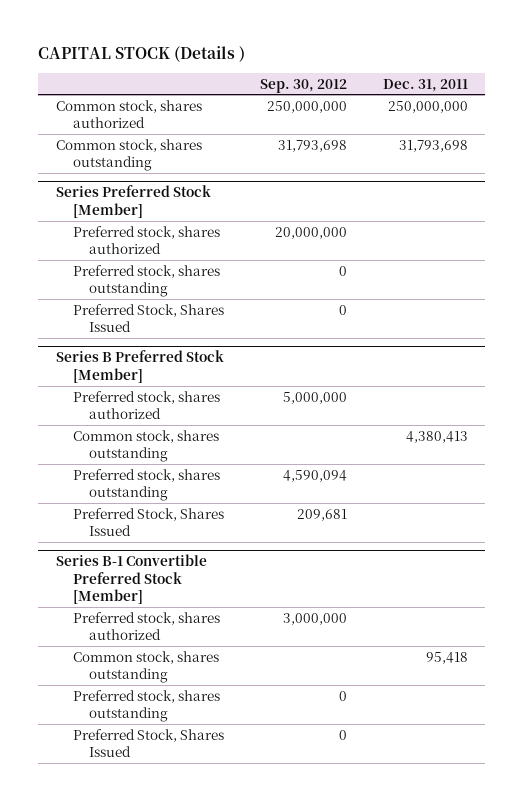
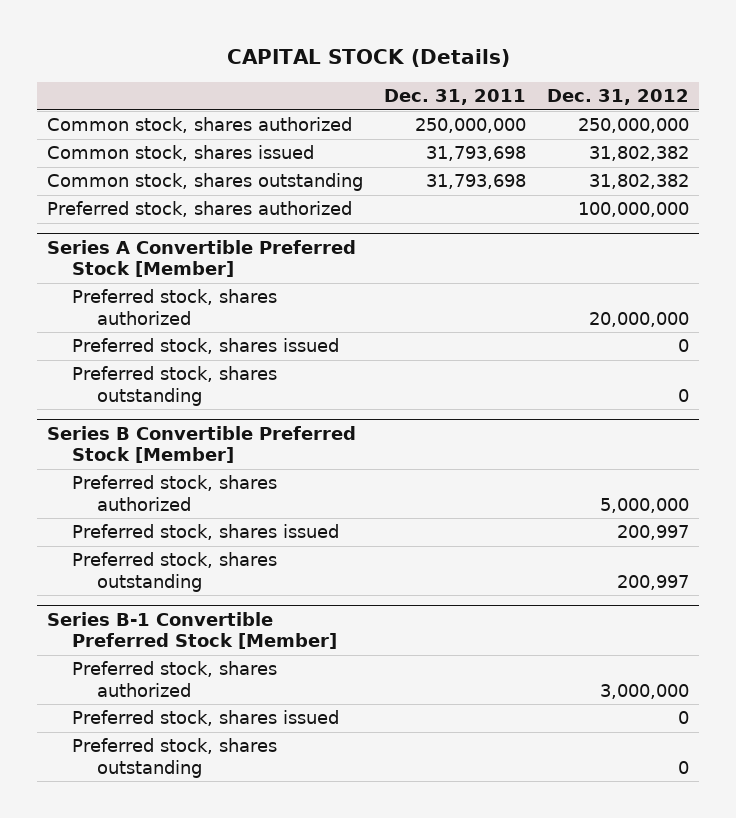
[38,46,246,63] CAPITAL STOCK (Details ) -> [227,49,511,68] CAPITAL STOCK (Details)
[259,78,347,93] Sep. 30, 2012 -> none
none -> [546,89,689,106] Dec. 31, 2012
none -> [47,145,315,162] Common stock, shares issued
none -> [47,201,353,218] Preferred stock, shares authorized
[56,185,212,218] Series Preferred Stock [Member] -> [47,240,357,278] Series A Convertible Preferred Stock [Member]
none -> [72,338,340,355] Preferred stock, shares issued
[72,303,224,333] Preferred Stock, Shares Issued -> none
[56,350,225,383] Series B Preferred Stock [Member] -> [47,426,357,464] Series B Convertible Preferred Stock [Member]
[72,429,219,463] Common stock, shares outstanding -> none
none -> [72,524,340,541] Preferred stock, shares issued
[72,507,224,537] Preferred Stock, Shares Issued -> none
[72,650,219,684] Common stock, shares outstanding -> none
none -> [72,710,340,727] Preferred stock, shares issued
[72,728,224,758] Preferred Stock, Shares Issued -> none

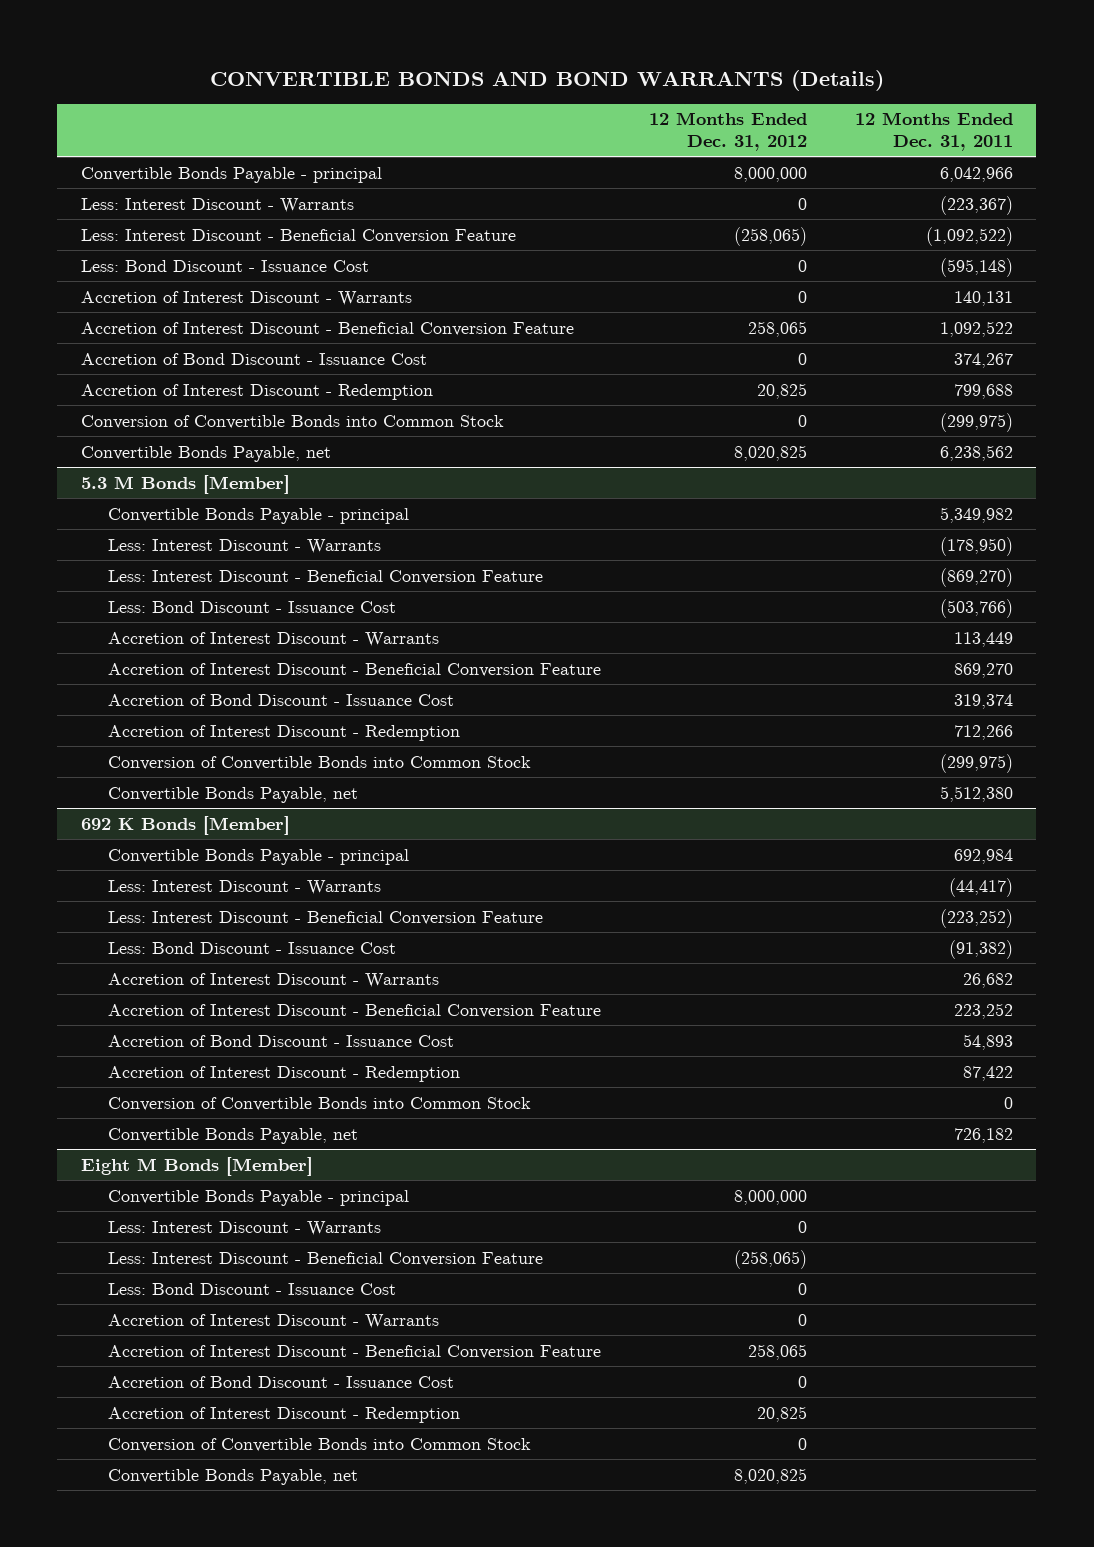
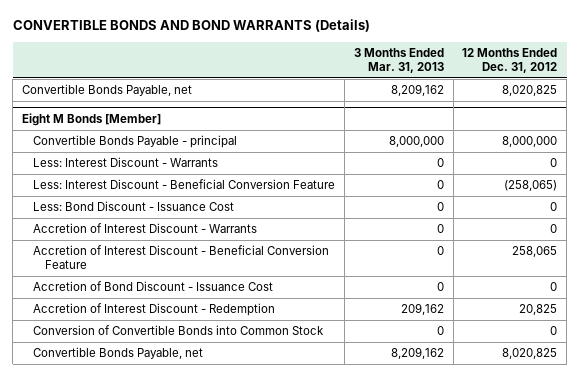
[854,112,1013,152] 12 Months Ended Dec. 31, 2011 -> none
none -> [353,47,444,73] 3 Months Ended Mar. 31, 2013
[81,166,383,183] Convertible Bonds Payable - principal -> none
[81,197,355,213] Less: Interest Discount - Warrants -> none
[81,228,517,243] Less: Interest Discount - Beneficial Conversion Feature -> none
[81,259,370,272] Less: Bond Discount - Issuance Cost -> none
[81,290,413,306] Accretion of Interest Discount - Warrants -> none
[81,321,575,336] Accretion of Interest Discount - Beneficial Conversion Feature -> none
[81,352,428,365] Accretion of Bond Discount - Issuance Cost -> none
[81,383,434,400] Accretion of Interest Discount - Redemption -> none
[81,414,505,429] Conversion of Convertible Bonds into Common Stock -> none
[81,474,291,494] 5.3 M Bonds [Member] -> none
[108,507,410,524] Convertible Bonds Payable - principal -> none
[108,538,382,554] Less: Interest Discount - Warrants -> none
[108,569,544,584] Less: Interest Discount - Beneficial Conversion Feature -> none
[108,600,397,613] Less: Bond Discount - Issuance Cost -> none
[108,631,440,647] Accretion of Interest Discount - Warrants -> none
[108,662,602,677] Accretion of Interest Discount - Beneficial Conversion Feature -> none
[108,693,455,706] Accretion of Bond Discount - Issuance Cost -> none
[108,724,461,741] Accretion of Interest Discount - Redemption -> none
[108,755,532,770] Conversion of Convertible Bonds into Common Stock -> none
[108,786,359,803] Convertible Bonds Payable, net -> none
[81,815,291,835] 692 K Bonds [Member] -> none
[108,848,410,865] Convertible Bonds Payable - principal -> none
[108,879,382,895] Less: Interest Discount - Warrants -> none
[108,910,544,925] Less: Interest Discount - Beneficial Conversion Feature -> none
[108,941,397,954] Less: Bond Discount - Issuance Cost -> none
[108,972,440,988] Accretion of Interest Discount - Warrants -> none
[108,1003,602,1018] Accretion of Interest Discount - Beneficial Conversion Feature -> none
[108,1034,455,1047] Accretion of Bond Discount - Issuance Cost -> none
[108,1065,461,1082] Accretion of Interest Discount - Redemption -> none
[108,1096,532,1111] Conversion of Convertible Bonds into Common Stock -> none
[108,1127,359,1144] Convertible Bonds Payable, net -> none

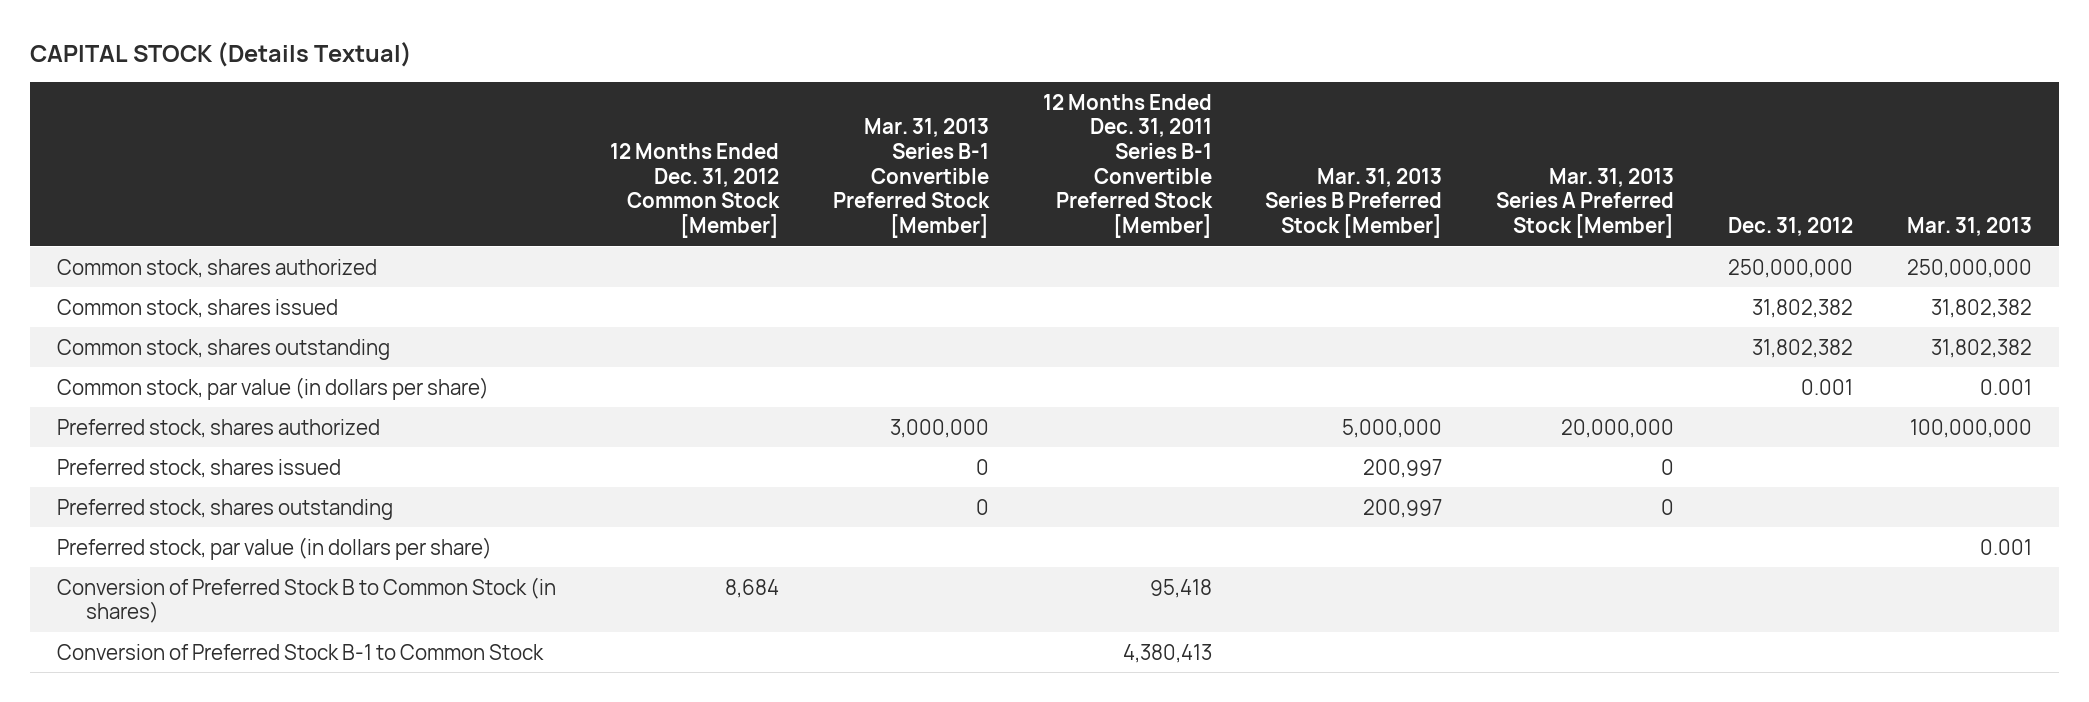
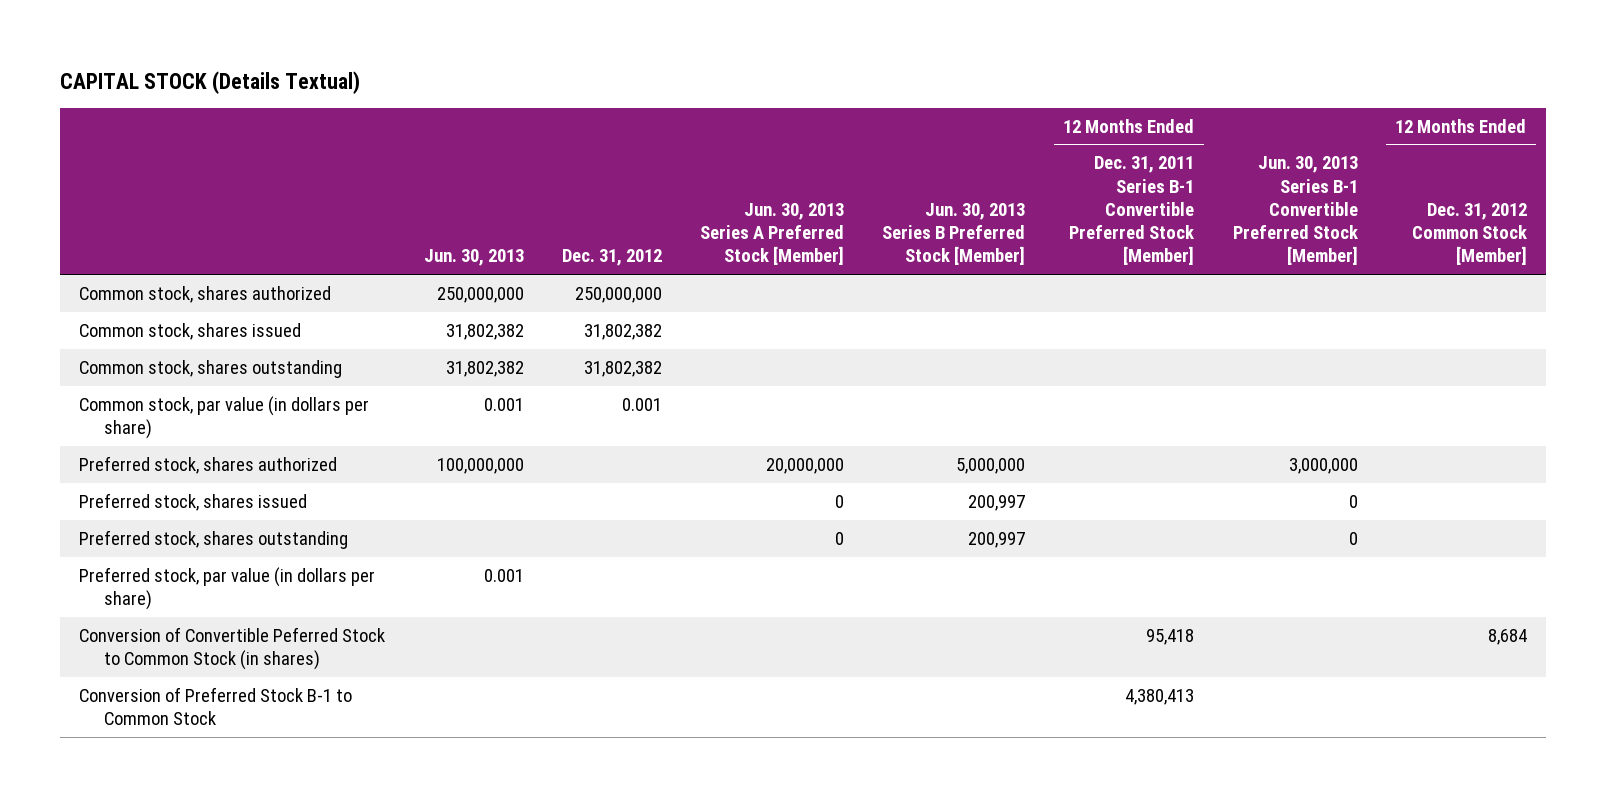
[832,118,990,239] Mar. 31, 2013 Series B-1 Convertible Preferred Stock [Member] -> none
[1265,167,1443,239] Mar. 31, 2013 Series B Preferred Stock [Member] -> none
[1496,167,1675,239] Mar. 31, 2013 Series A Preferred Stock [Member] -> none
[1906,217,2032,237] Mar. 31, 2013 -> none
none -> [423,249,524,267] Jun. 30, 2013
none -> [699,202,844,266] Jun. 30, 2013 Series A Preferred Stock [Member]
none -> [882,202,1026,266] Jun. 30, 2013 Series B Preferred Stock [Member]
none -> [1232,156,1358,266] Jun. 30, 2013 Series B-1 Convertible Preferred Stock [Member]
[57,576,557,624] Conversion of Preferred Stock B to Common Stock (in shares) -> [79,626,386,671] Conversion of Convertible Peferred Stock to Common Stock (in shares)

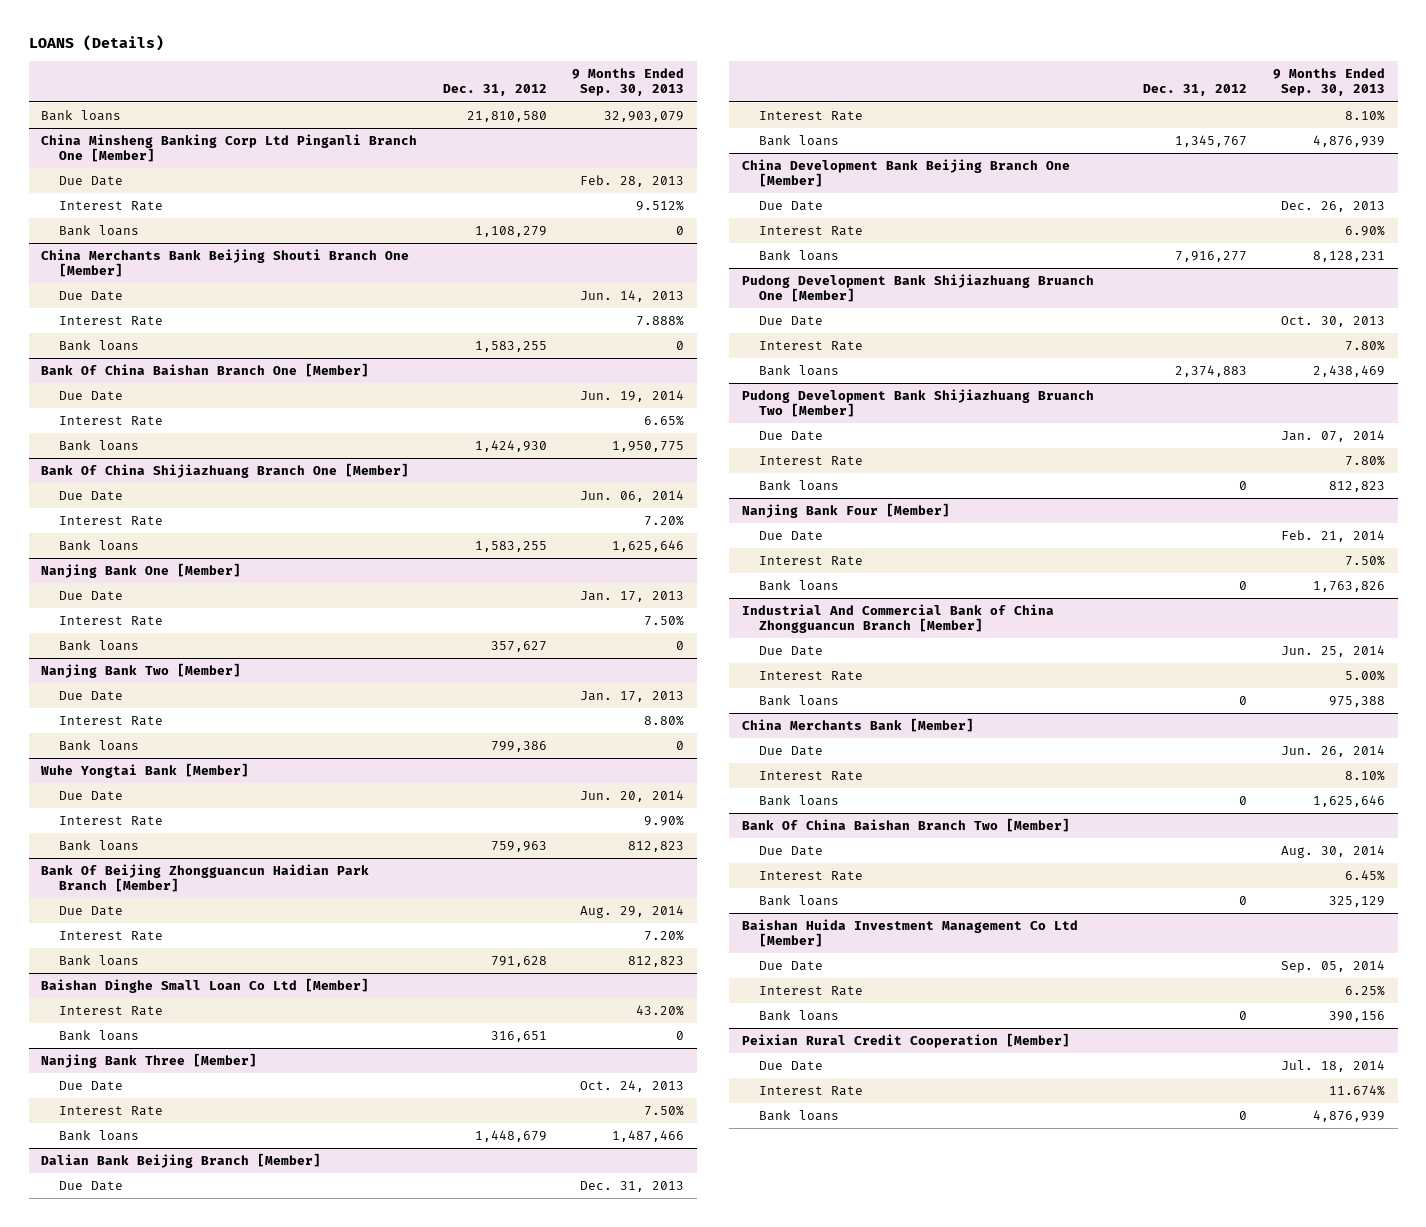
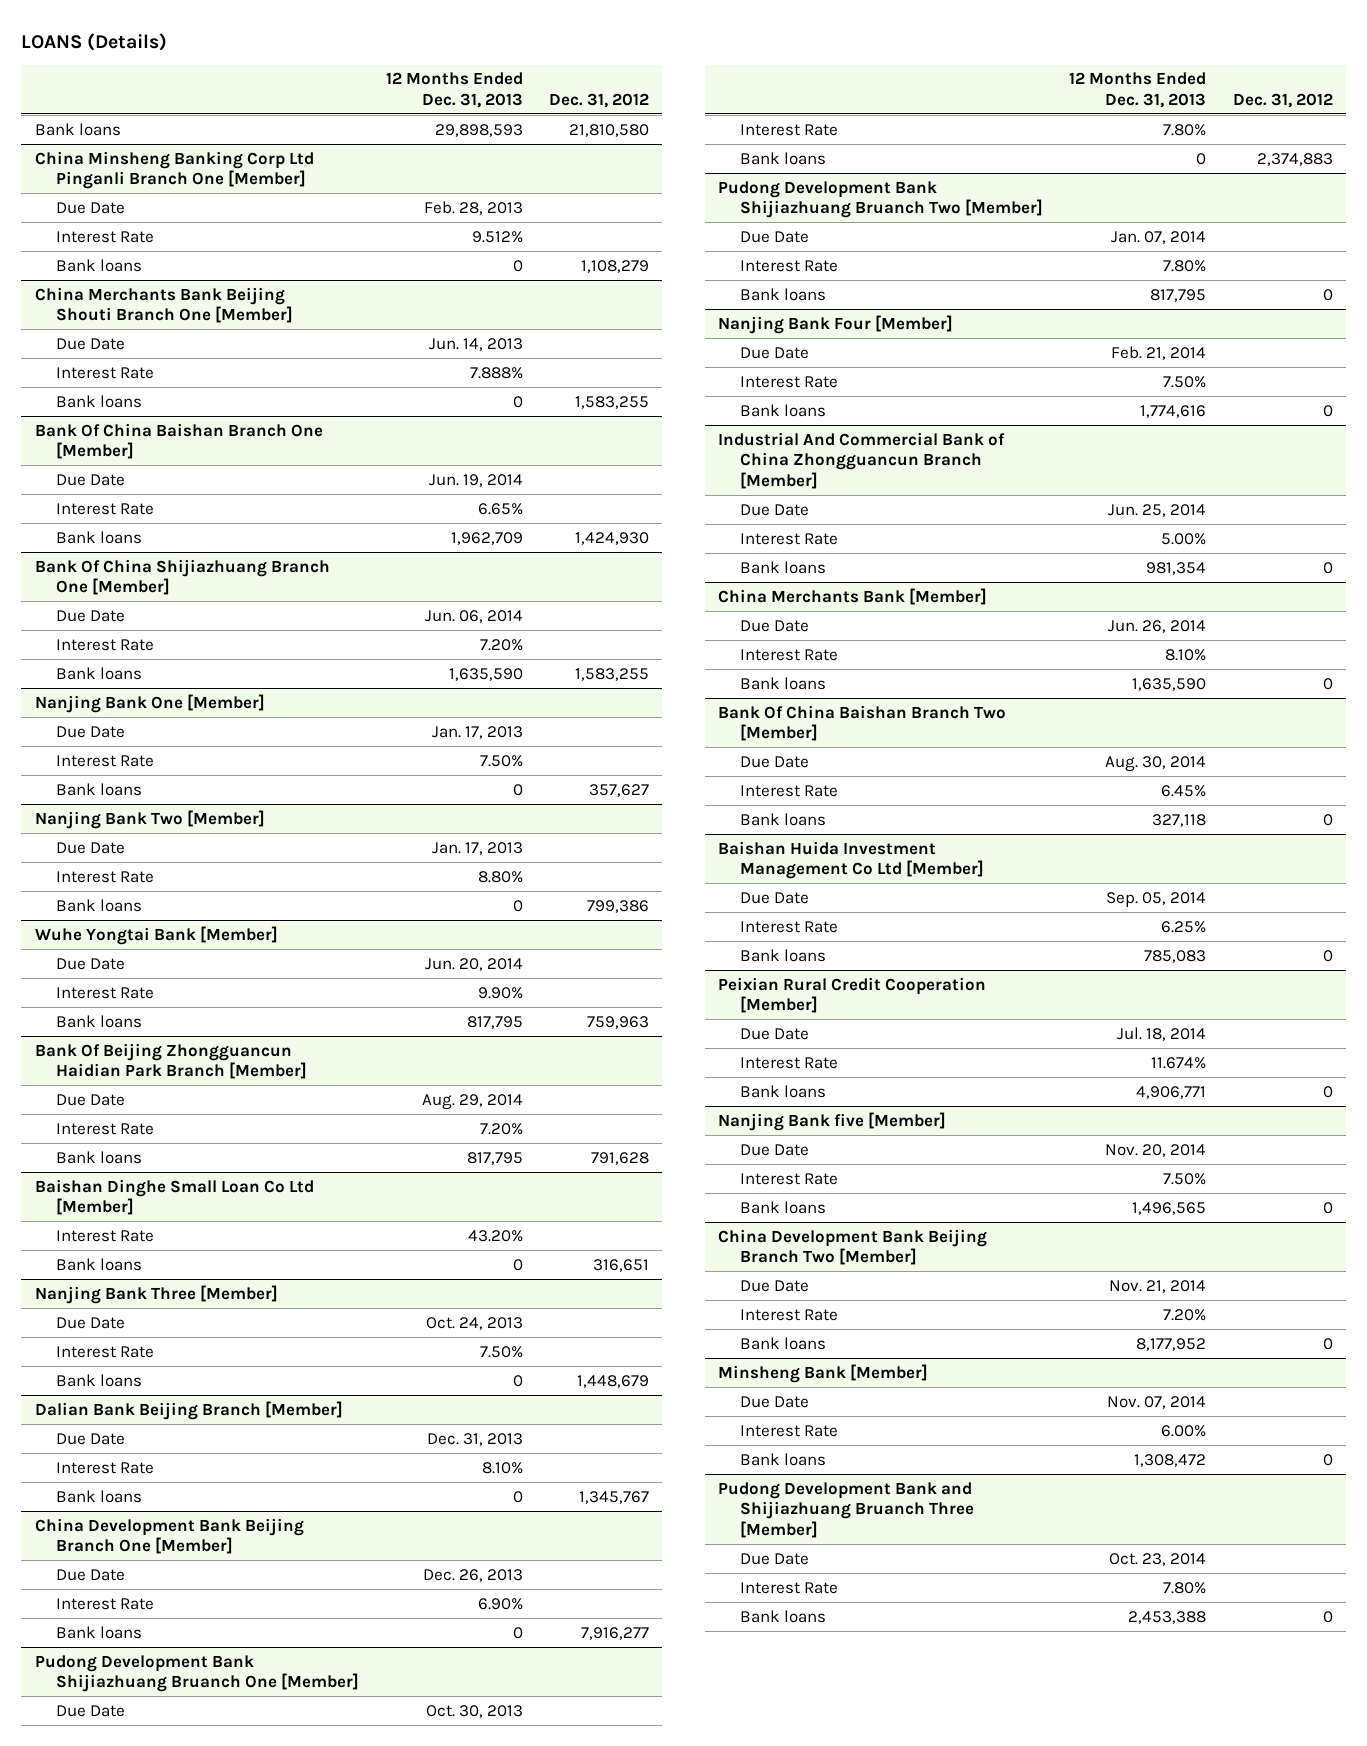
[572,68,685,97] 9 Months Ended Sep. 30, 2013 -> none
none -> [385,72,523,108] 12 Months Ended Dec. 31, 2013
none -> [718,1111,947,1131] Nanjing Bank five [Member]
none -> [739,1143,809,1156] Due Date
none -> [739,1172,838,1185] Interest Rate
none -> [739,1200,826,1214] Bank loans
none -> [718,1228,988,1266] China Development Bank Beijing Branch Two [Member]
none -> [739,1279,809,1292] Due Date
none -> [739,1308,838,1321] Interest Rate
none -> [739,1336,826,1350] Bank loans
none -> [718,1363,929,1383] Minsheng Bank [Member]
none -> [739,1395,809,1408] Due Date
none -> [739,1424,838,1437] Interest Rate
none -> [739,1452,826,1466] Bank loans
none -> [718,1481,974,1539] Pudong Development Bank and Shijiazhuang Bruanch Three [Member]
none -> [739,1552,809,1565] Due Date
none -> [739,1581,838,1594] Interest Rate
none -> [739,1609,826,1623] Bank loans

